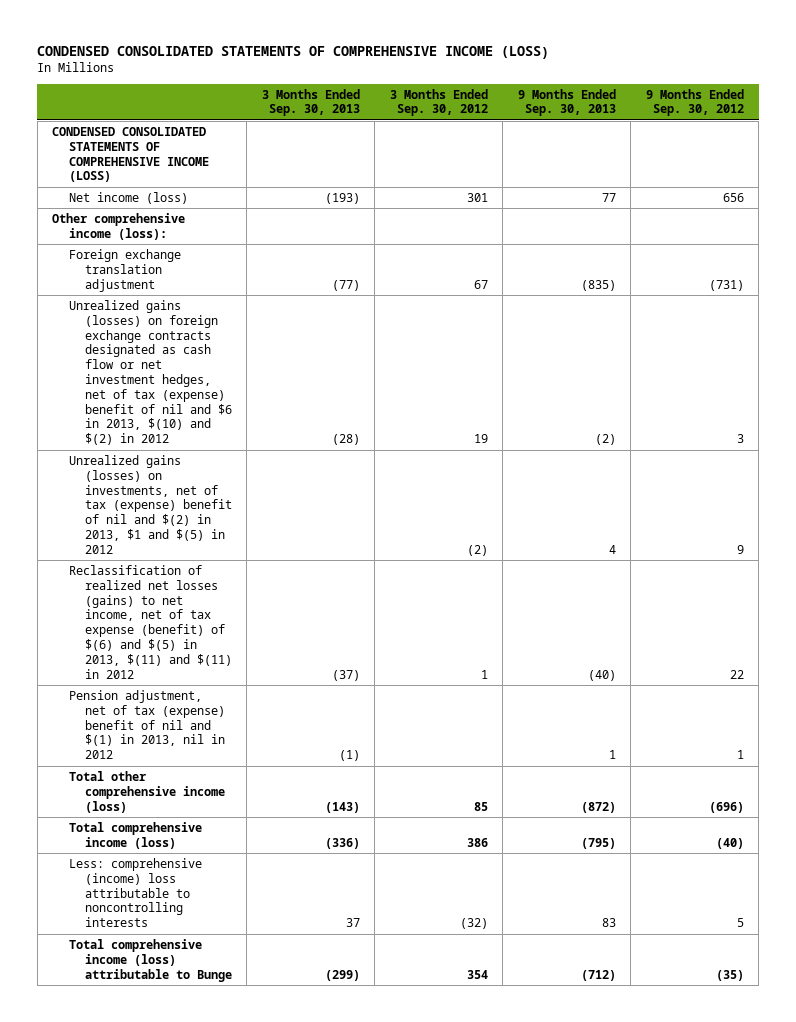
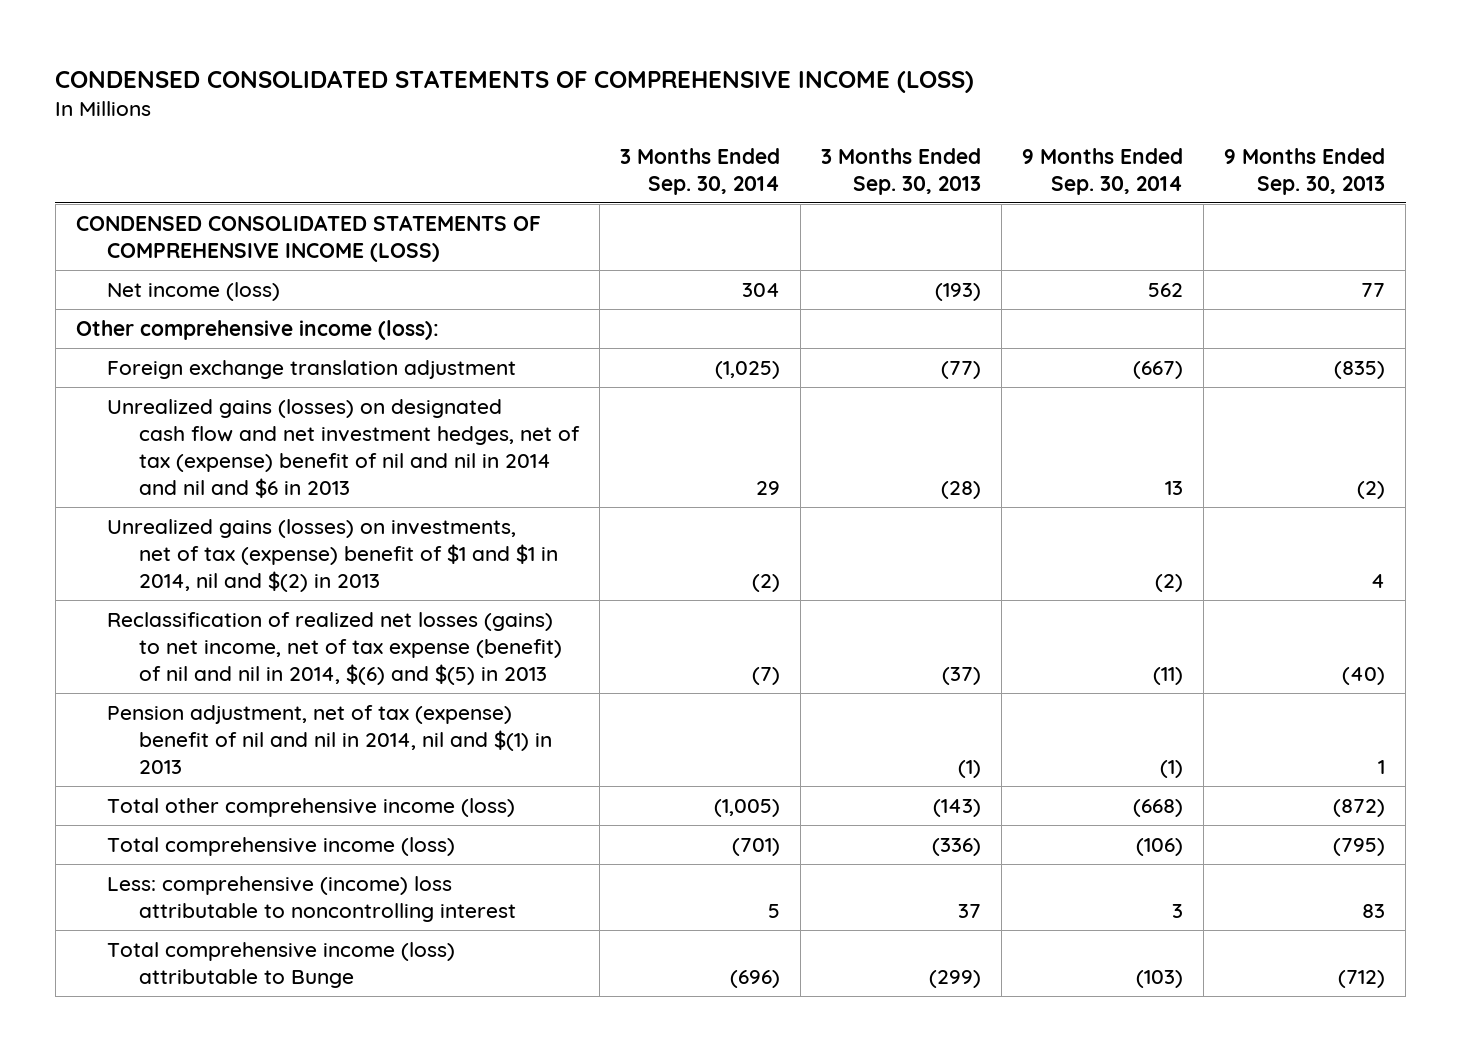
[389,88,488,117] 3 Months Ended Sep. 30, 2012 -> none
[645,88,744,117] 9 Months Ended Sep. 30, 2012 -> none
none -> [619,147,780,195] 3 Months Ended Sep. 30, 2014
none -> [1021,147,1183,195] 9 Months Ended Sep. 30, 2014
[68,299,232,446] Unrealized gains (losses) on foreign exchange contracts designated as cash flow or net investment hedges, net of tax (expense) benefit of nil and $6 in 2013, $(10) and $(2) in 2012 -> [107,398,580,498] Unrealized gains (losses) on designated cash flow and net investment hedges, net of tax (expense) benefit of nil and nil in 2014 and nil and $6 in 2013
[68,454,232,554] Unrealized gains (losses) on investments, net of tax (expense) benefit of nil and $(2) in 2013, $1 and $(5) in 2012 -> [107,518,558,592] Unrealized gains (losses) on investments, net of tax (expense) benefit of $1 and $1 in 2014, nil and $(2) in 2013
[68,564,232,679] Reclassification of realized net losses (gains) to net income, net of tax expense (benefit) of $(6) and $(5) in 2013, $(11) and $(11) in 2012 -> [107,611,562,685] Reclassification of realized net losses (gains) to net income, net of tax expense (benefit) of nil and nil in 2014, $(6) and $(5) in 2013
[68,689,225,760] Pension adjustment, net of tax (expense) benefit of nil and $(1) in 2013, nil in 2012 -> [107,704,552,774] Pension adjustment, net of tax (expense) benefit of nil and nil in 2014, nil and $(1) in 2013
[68,857,202,928] Less: comprehensive (income) loss attributable to noncontrolling interests -> [107,875,516,922] Less: comprehensive (income) loss attributable to noncontrolling interest

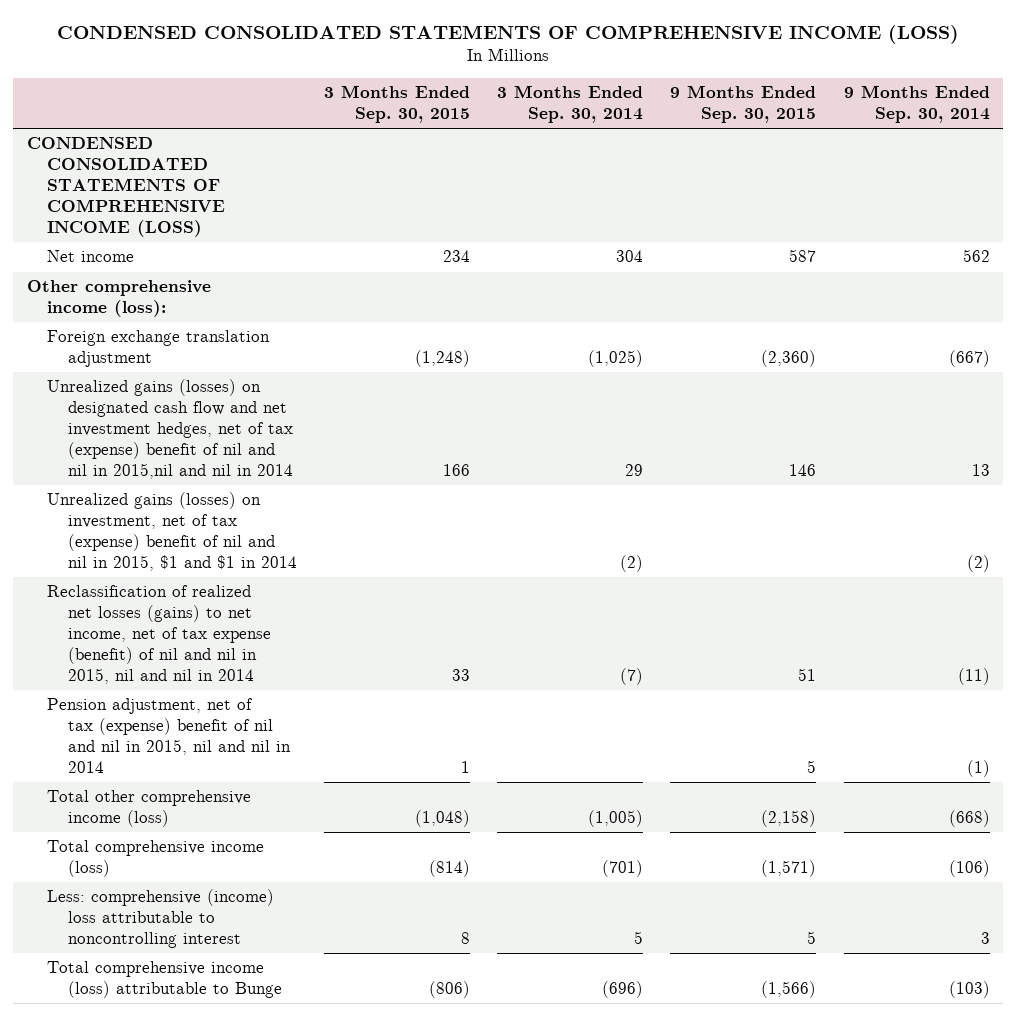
[820,147,981,195] 3 Months Ended Sep. 30, 2013 -> none
[1223,147,1385,195] 9 Months Ended Sep. 30, 2013 -> none
none -> [323,85,470,124] 3 Months Ended Sep. 30, 2015
none -> [670,85,817,124] 9 Months Ended Sep. 30, 2015
[107,281,281,301] Net income (loss) -> [47,250,135,263] Net income
[107,398,580,498] Unrealized gains (losses) on designated cash flow and net investment hedges, net of tax (expense) benefit of nil and nil in 2014 and nil and $6 in 2013 -> [47,379,293,479] Unrealized gains (losses) on designated cash flow and net investment hedges, net of tax (expense) benefit of nil and nil in 2015,nil and nil in 2014
[107,518,558,592] Unrealized gains (losses) on investments, net of tax (expense) benefit of $1 and $1 in 2014, nil and $(2) in 2013 -> [47,492,297,572] Unrealized gains (losses) on investment, net of tax (expense) benefit of nil and nil in 2015, $1 and $1 in 2014
[107,611,562,685] Reclassification of realized net losses (gains) to net income, net of tax expense (benefit) of nil and nil in 2014, $(6) and $(5) in 2013 -> [47,585,271,684] Reclassification of realized net losses (gains) to net income, net of tax expense (benefit) of nil and nil in 2015, nil and nil in 2014
[107,704,552,774] Pension adjustment, net of tax (expense) benefit of nil and nil in 2014, nil and $(1) in 2013 -> [47,698,291,774] Pension adjustment, net of tax (expense) benefit of nil and nil in 2015, nil and nil in 2014

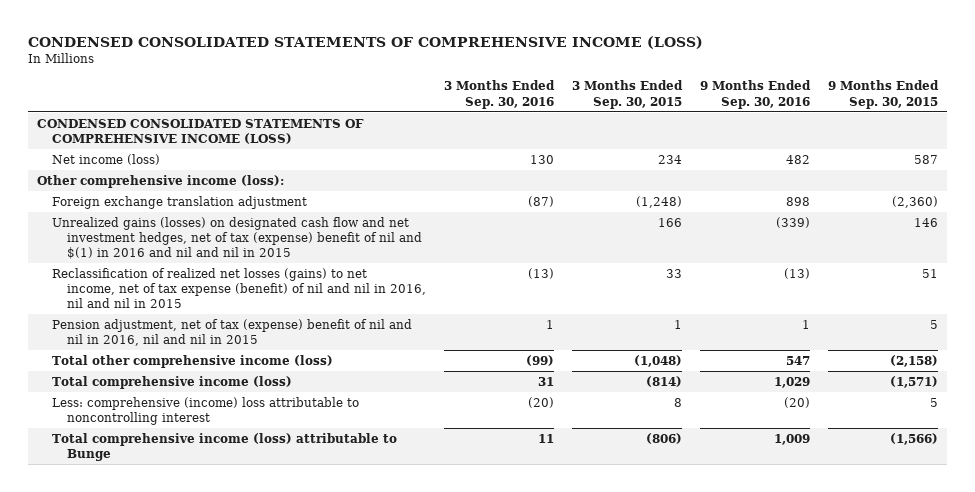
[497,85,644,124] 3 Months Ended Sep. 30, 2014 -> none
[843,85,990,124] 9 Months Ended Sep. 30, 2014 -> none
none -> [444,80,556,109] 3 Months Ended Sep. 30, 2016
none -> [700,80,812,109] 9 Months Ended Sep. 30, 2016
[47,250,135,263] Net income -> [52,154,161,166] Net income (loss)
[47,492,297,572] Unrealized gains (losses) on investment, net of tax (expense) benefit of nil and nil in 2015, $1 and $1 in 2014 -> none
[47,379,293,479] Unrealized gains (losses) on designated cash flow and net investment hedges, net of tax (expense) benefit of nil and nil in 2015,nil and nil in 2014 -> [52,217,423,260] Unrealized gains (losses) on designated cash flow and net investment hedges, net of tax (expense) benefit of nil and $(1) in 2016 and nil and nil in 2015
[47,585,271,684] Reclassification of realized net losses (gains) to net income, net of tax expense (benefit) of nil and nil in 2015, nil and nil in 2014 -> [52,268,427,309] Reclassification of realized net losses (gains) to net income, net of tax expense (benefit) of nil and nil in 2016, nil and nil in 2015
[47,698,291,774] Pension adjustment, net of tax (expense) benefit of nil and nil in 2015, nil and nil in 2014 -> [52,319,413,347] Pension adjustment, net of tax (expense) benefit of nil and nil in 2016, nil and nil in 2015

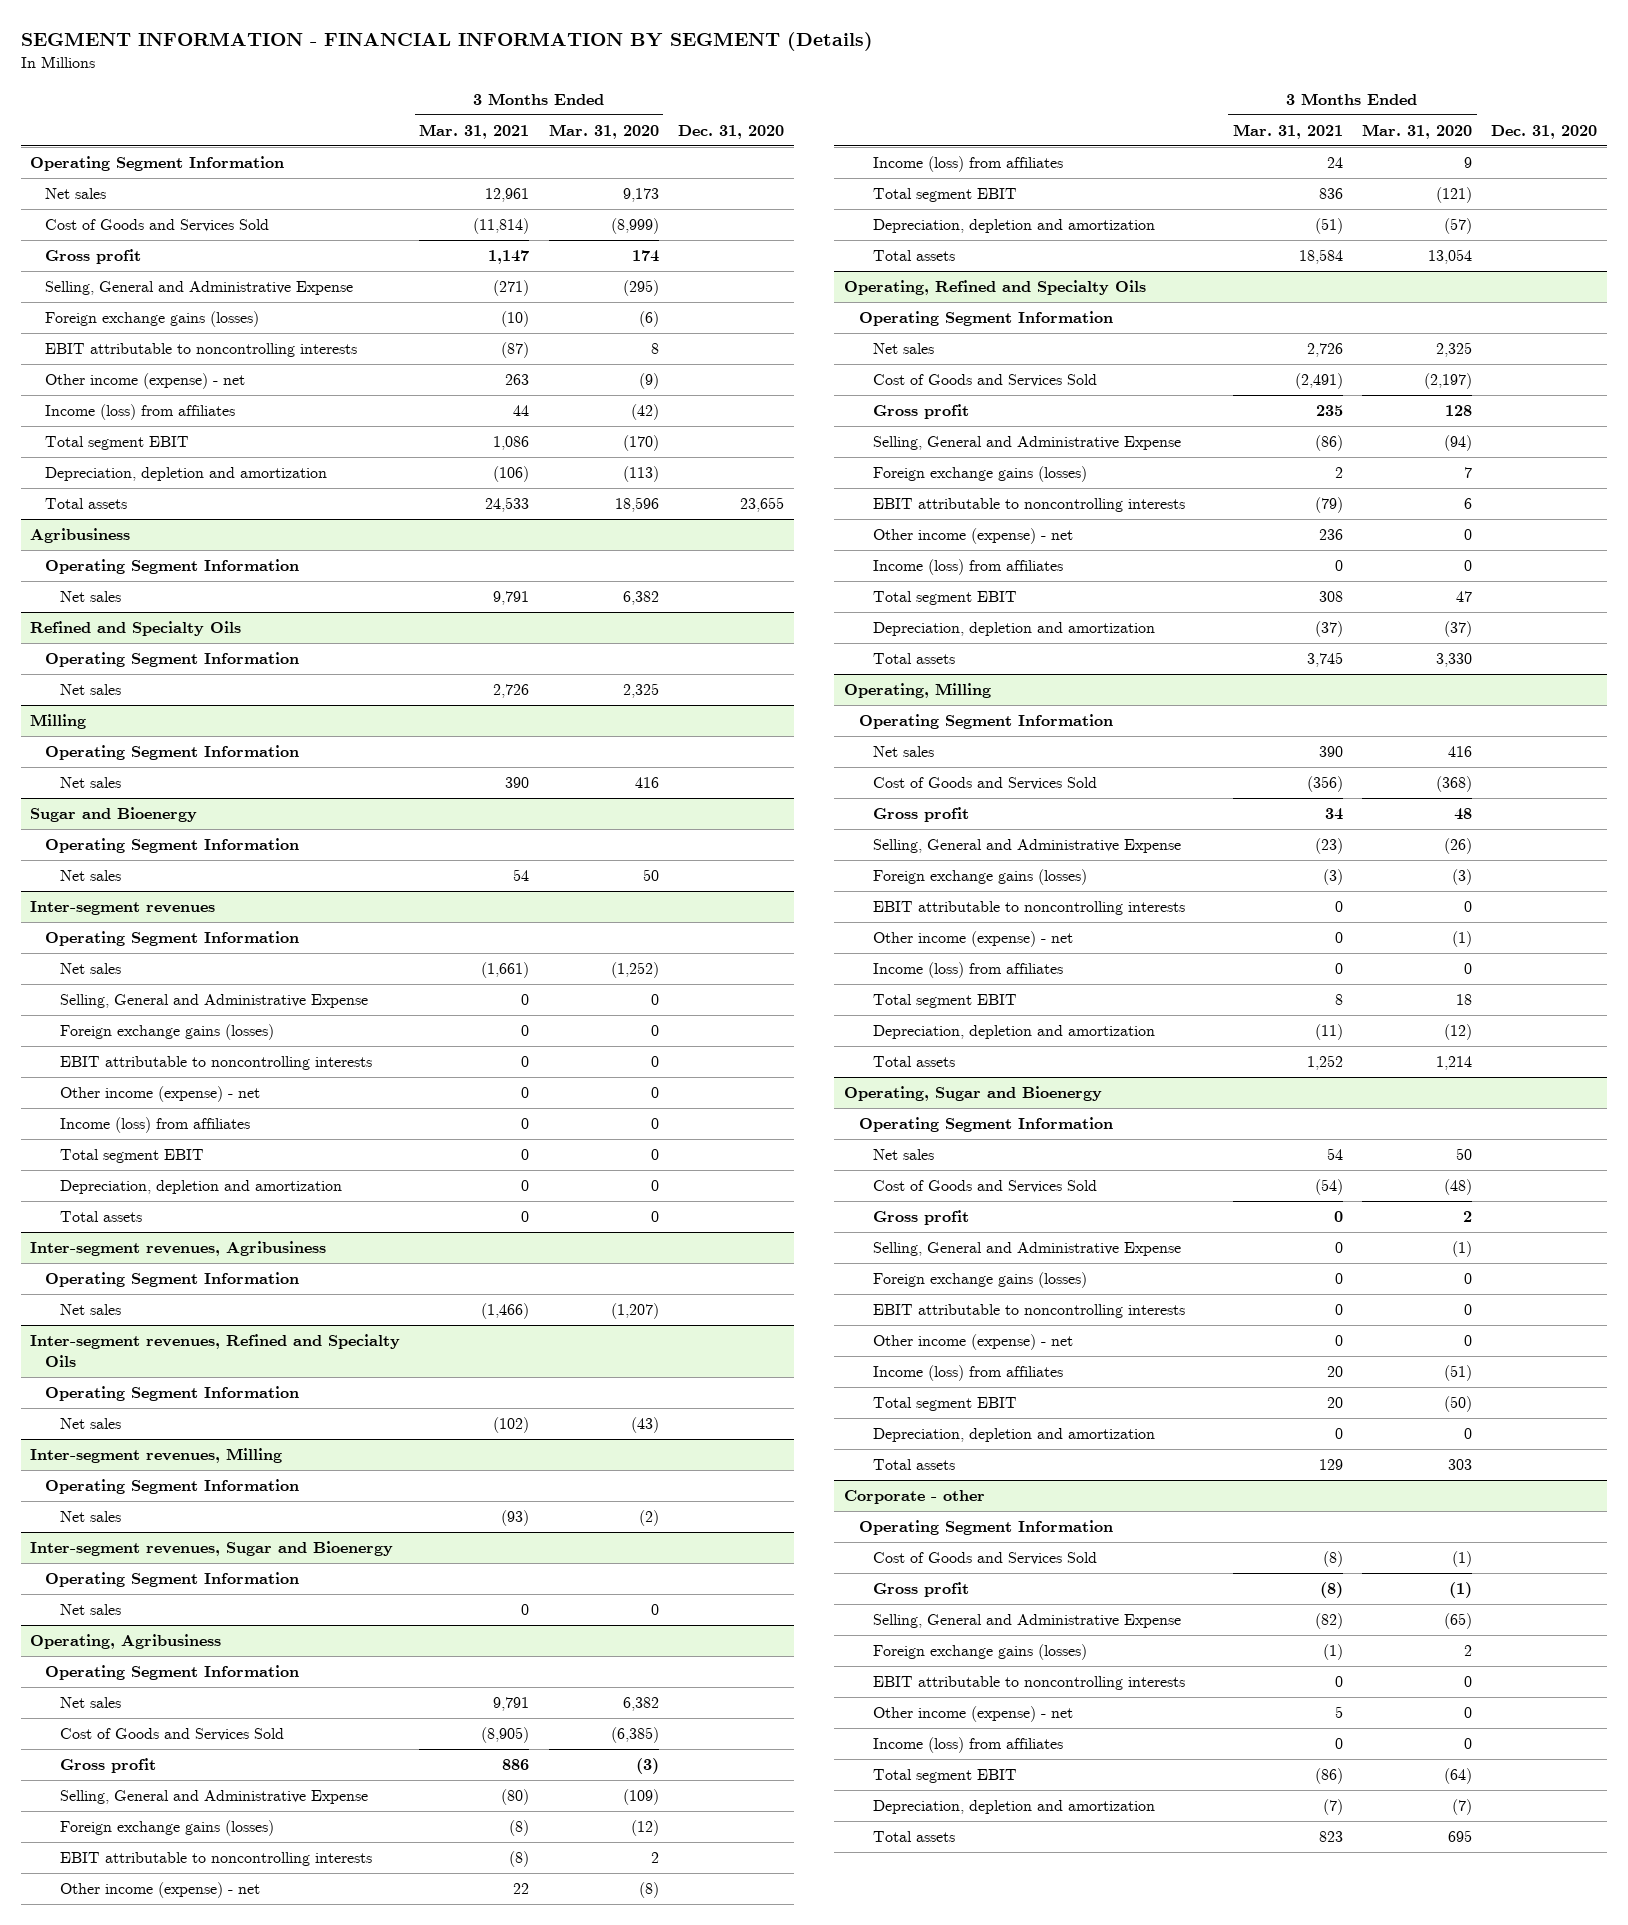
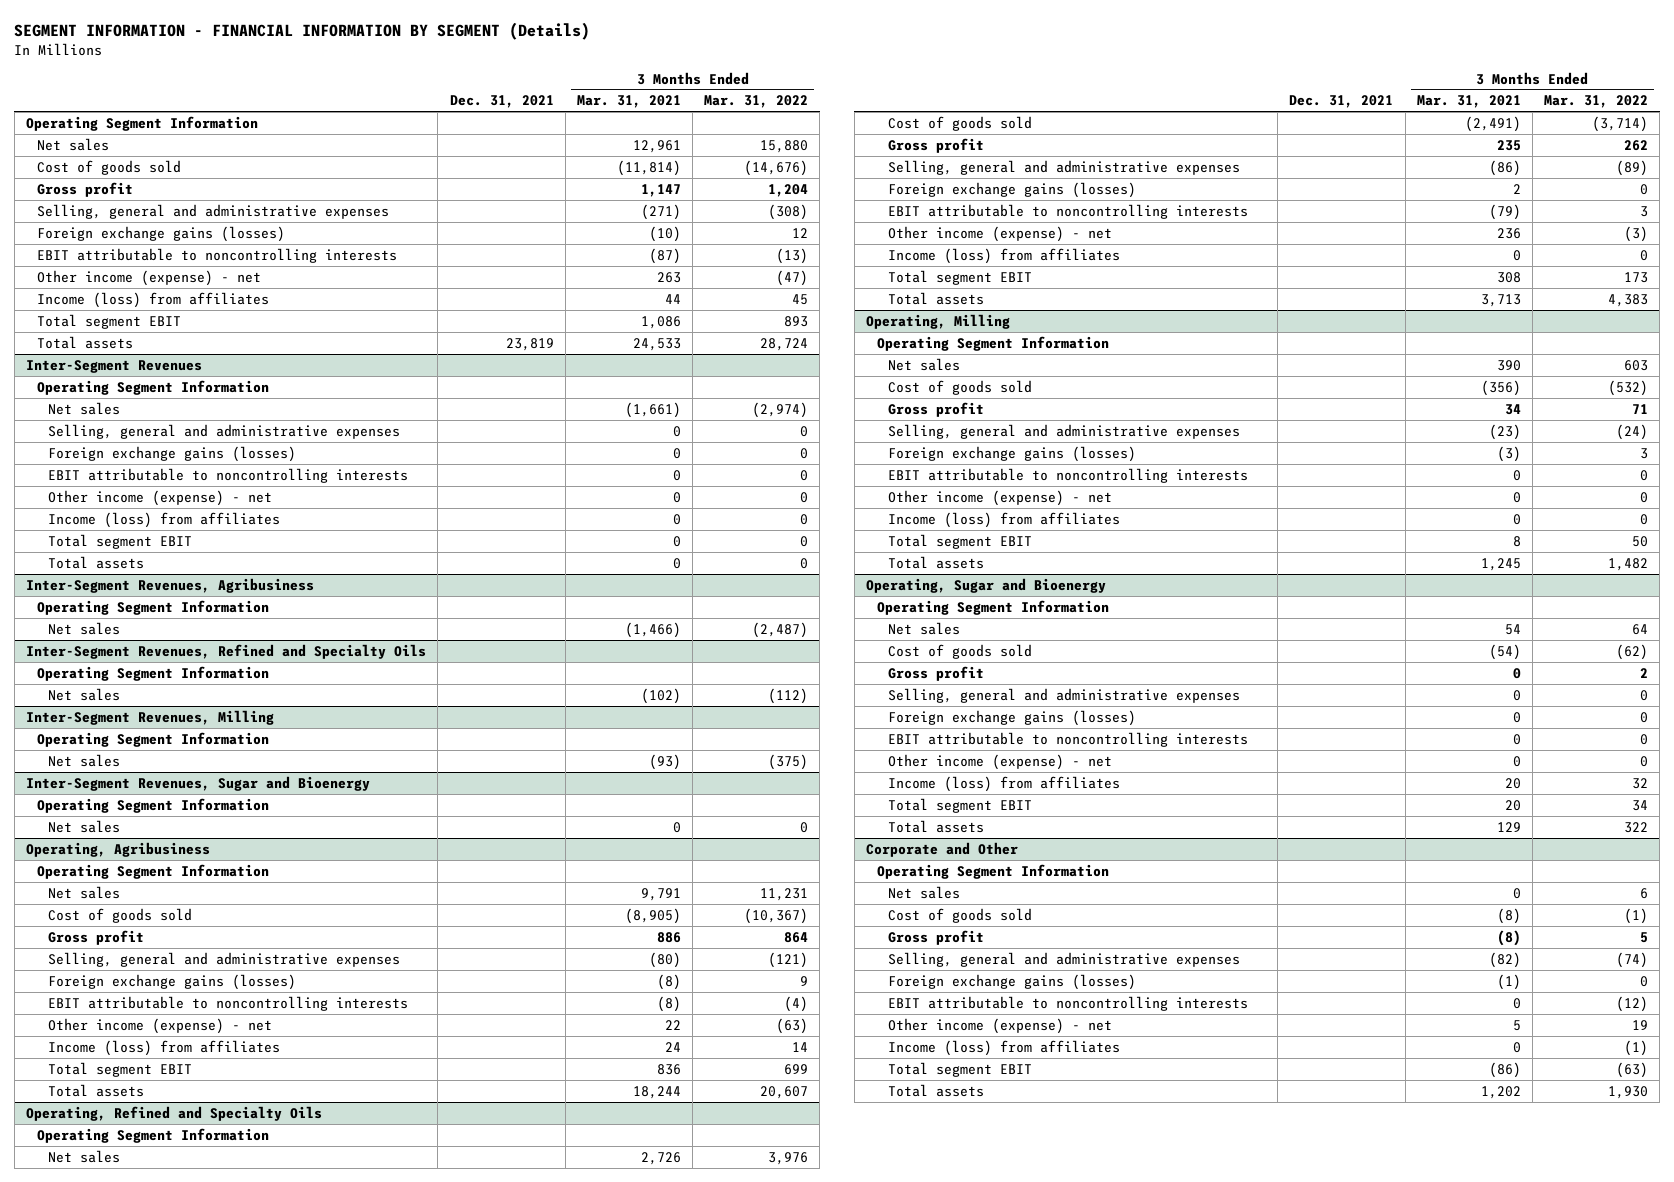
[548,123,659,139] Mar. 31, 2020 -> none
[677,124,784,139] Dec. 31, 2020 -> none
none -> [449,95,554,109] Dec. 31, 2021
none -> [704,95,809,109] Mar. 31, 2022
[45,219,270,233] Cost of Goods and Services Sold -> [37,159,182,175] Cost of goods sold
[45,281,354,296] Selling, General and Administrative Expense -> [37,203,390,219] Selling, general and administrative expenses
[45,467,328,482] Depreciation, depletion and amortization -> none
[30,528,131,544] Agribusiness -> none
[45,559,300,575] Operating Segment Information -> none
[60,591,122,603] Net sales -> none
[30,621,242,637] Refined and Specialty Oils -> none
[45,652,300,668] Operating Segment Information -> none
[60,684,122,696] Net sales -> none
[30,714,87,730] Milling -> none
[45,745,300,761] Operating Segment Information -> none
[60,777,122,789] Net sales -> none
[30,807,198,823] Sugar and Bioenergy -> none
[45,838,300,854] Operating Segment Information -> none
[60,870,122,882] Net sales -> none
[30,901,216,916] Inter-segment revenues -> [26,359,203,373] Inter-Segment Revenues
[60,994,369,1009] Selling, General and Administrative Expense -> [48,423,401,439] Selling, general and administrative expenses
[60,1180,343,1195] Depreciation, depletion and amortization -> none
[30,1241,327,1257] Inter-segment revenues, Agribusiness -> [26,577,315,593] Inter-Segment Revenues, Agribusiness
[30,1334,401,1368] Inter-segment revenues, Refined and Specialty Oils -> [26,643,427,659] Inter-Segment Revenues, Refined and Specialty Oils
[30,1448,283,1464] Inter-segment revenues, Milling -> [26,709,275,725] Inter-Segment Revenues, Milling
[30,1541,394,1557] Inter-segment revenues, Sugar and Bioenergy -> [26,775,371,791] Inter-Segment Revenues, Sugar and Bioenergy
[60,1728,285,1742] Cost of Goods and Services Sold -> [48,907,193,923] Cost of goods sold
[60,1790,369,1805] Selling, General and Administrative Expense -> [48,951,401,967] Selling, general and administrative expenses
[873,219,1156,234] Depreciation, depletion and amortization -> none
[1298,249,1343,265] 18,584 -> [632,1085,681,1099] 18,244
[873,374,1098,388] Cost of Goods and Services Sold -> [888,115,1033,131] Cost of goods sold
[873,436,1182,451] Selling, General and Administrative Expense -> [888,159,1241,175] Selling, general and administrative expenses
[873,622,1156,637] Depreciation, depletion and amortization -> none
[1306,652,1343,668] 3,745 -> [1480,293,1521,307] 3,713
[873,777,1098,791] Cost of Goods and Services Sold -> [888,379,1033,395] Cost of goods sold
[873,839,1182,854] Selling, General and Administrative Expense -> [888,423,1241,439] Selling, general and administrative expenses
[873,1025,1156,1040] Depreciation, depletion and amortization -> none
[1306,1055,1343,1071] 1,252 -> [1480,557,1521,571] 1,245
[873,1180,1098,1194] Cost of Goods and Services Sold -> [888,643,1033,659] Cost of goods sold
[873,1242,1182,1257] Selling, General and Administrative Expense -> [888,687,1241,703] Selling, general and administrative expenses
[873,1428,1156,1443] Depreciation, depletion and amortization -> none
[843,1490,985,1505] Corporate - other -> [866,841,1019,857] Corporate and Other
none -> [888,885,961,899] Net sales
[873,1552,1098,1566] Cost of Goods and Services Sold -> [888,907,1033,923] Cost of goods sold
[873,1614,1182,1629] Selling, General and Administrative Expense -> [888,951,1241,967] Selling, general and administrative expenses
[873,1800,1156,1815] Depreciation, depletion and amortization -> none
[1318,1831,1343,1843] 823 -> [1480,1085,1521,1099] 1,202

